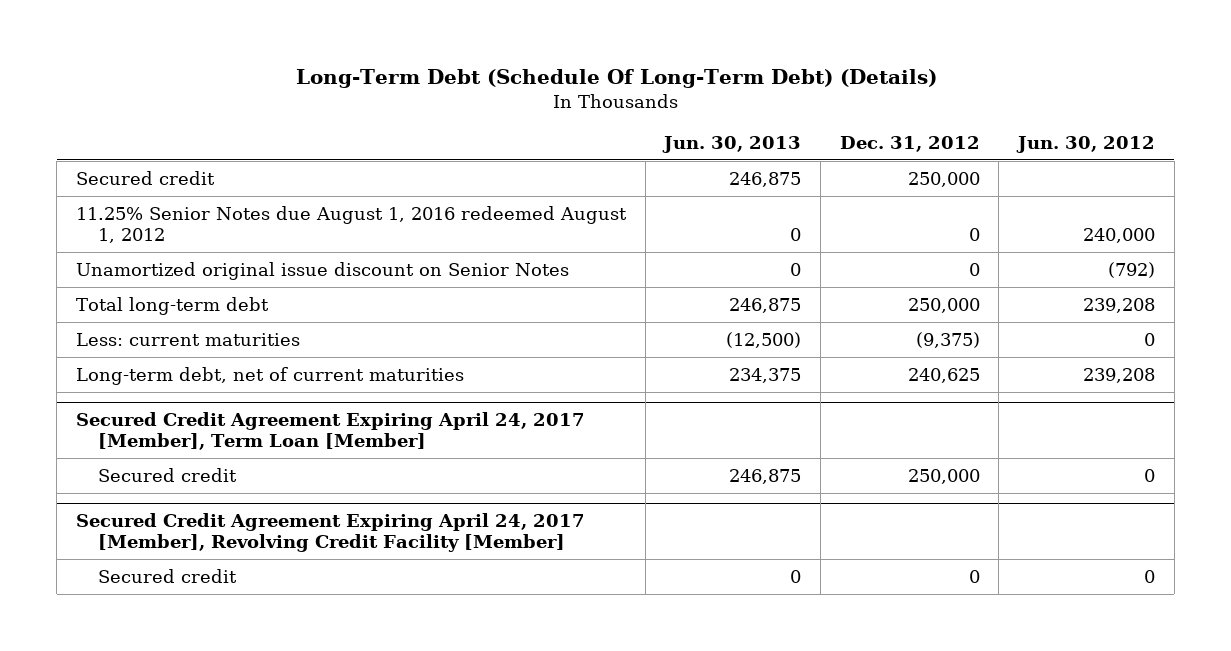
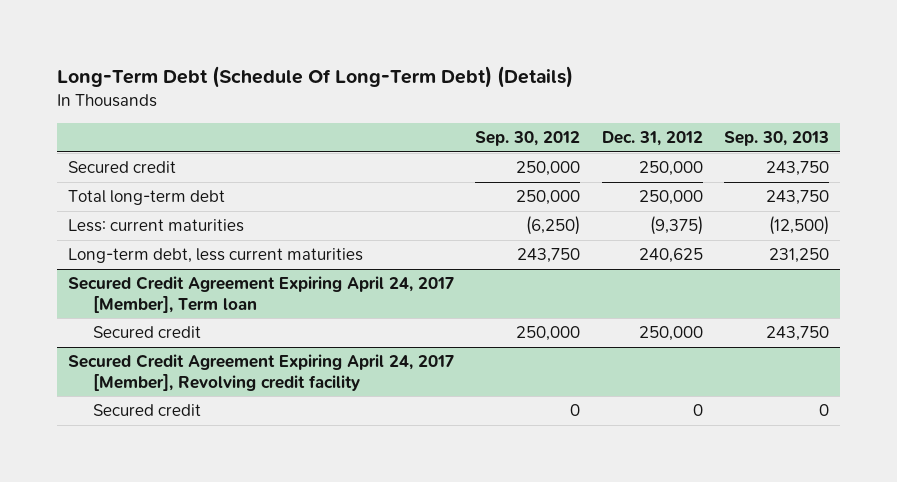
[662,135,802,153] Jun. 30, 2013 -> none
[1015,135,1155,153] Jun. 30, 2012 -> none
none -> [475,131,581,147] Sep. 30, 2012
none -> [724,131,830,147] Sep. 30, 2013
[76,205,628,243] 11.25% Senior Notes due August 1, 2016 redeemed August 1, 2012 -> none
[76,261,570,280] Unamortized original issue discount on Senior Notes -> none
[76,366,465,385] Long-term debt, net of current maturities -> [67,248,363,264] Long-term debt, less current maturities
[76,412,586,451] Secured Credit Agreement Expiring April 24, 2017 [Member], Term Loan [Member] -> [67,276,454,313] Secured Credit Agreement Expiring April 24, 2017 [Member], Term loan
[76,513,586,553] Secured Credit Agreement Expiring April 24, 2017 [Member], Revolving Credit Facility [Member] -> [67,354,454,391] Secured Credit Agreement Expiring April 24, 2017 [Member], Revolving credit facility

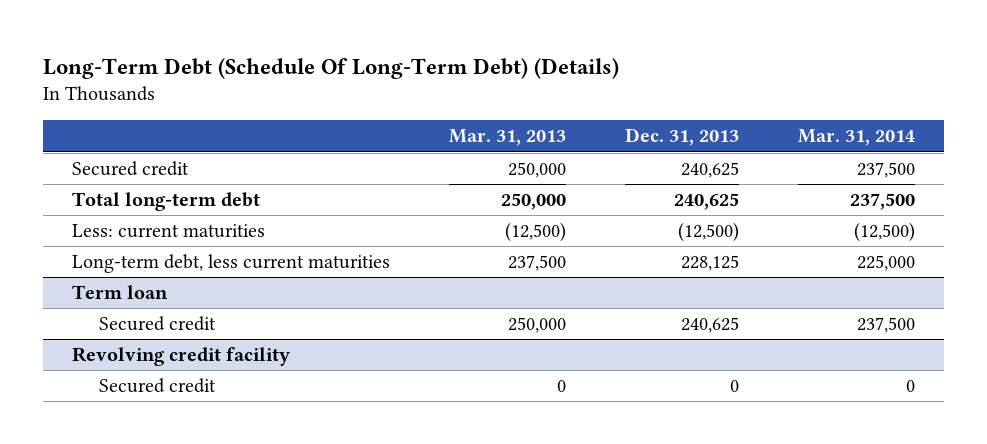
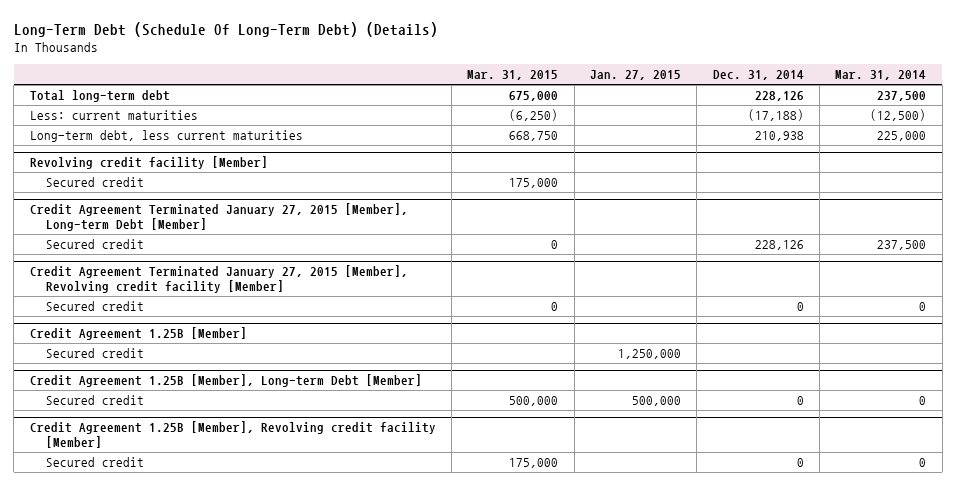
[449,129,567,147] Mar. 31, 2013 -> none
[625,128,740,147] Dec. 31, 2013 -> none
none -> [467,70,559,81] Mar. 31, 2015
none -> [590,70,682,81] Jan. 27, 2015
none -> [712,70,804,81] Dec. 31, 2014
[72,161,190,177] Secured credit -> none
[72,285,169,300] Term loan -> none
none -> [29,156,268,170] Revolving credit facility [Member]
none -> [45,177,144,188] Secured credit
none -> [29,203,408,232] Credit Agreement Terminated January 27, 2015 [Member], Long-term Debt [Member]
[72,347,292,367] Revolving credit facility -> none
none -> [29,265,408,294] Credit Agreement Terminated January 27, 2015 [Member], Revolving credit facility [Member]
none -> [29,327,247,341] Credit Agreement 1.25B [Member]
none -> [45,348,144,359] Secured credit
none -> [29,374,422,388] Credit Agreement 1.25B [Member], Long-term Debt [Member]
none -> [45,395,144,406] Secured credit
none -> [29,421,436,449] Credit Agreement 1.25B [Member], Revolving credit facility [Member]
none -> [45,457,144,468] Secured credit

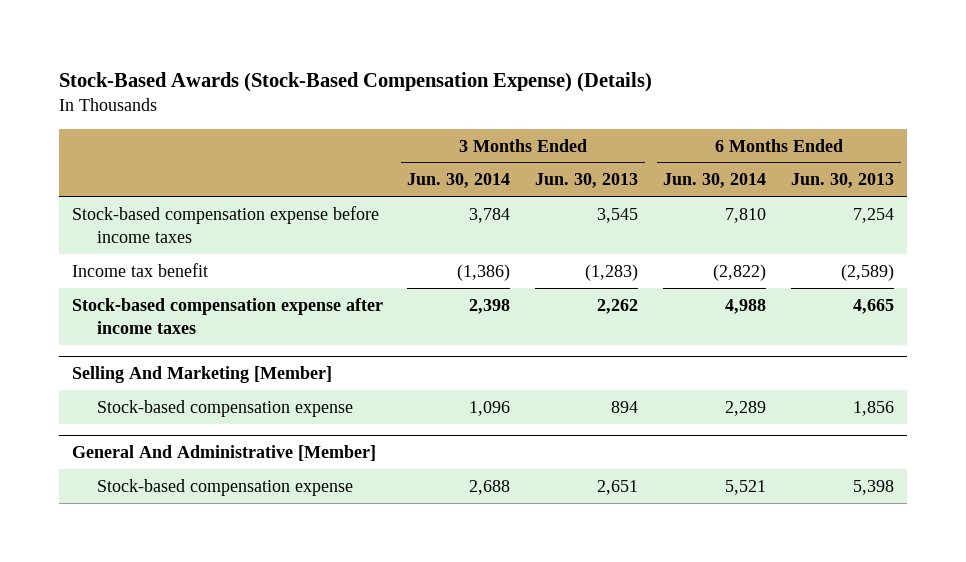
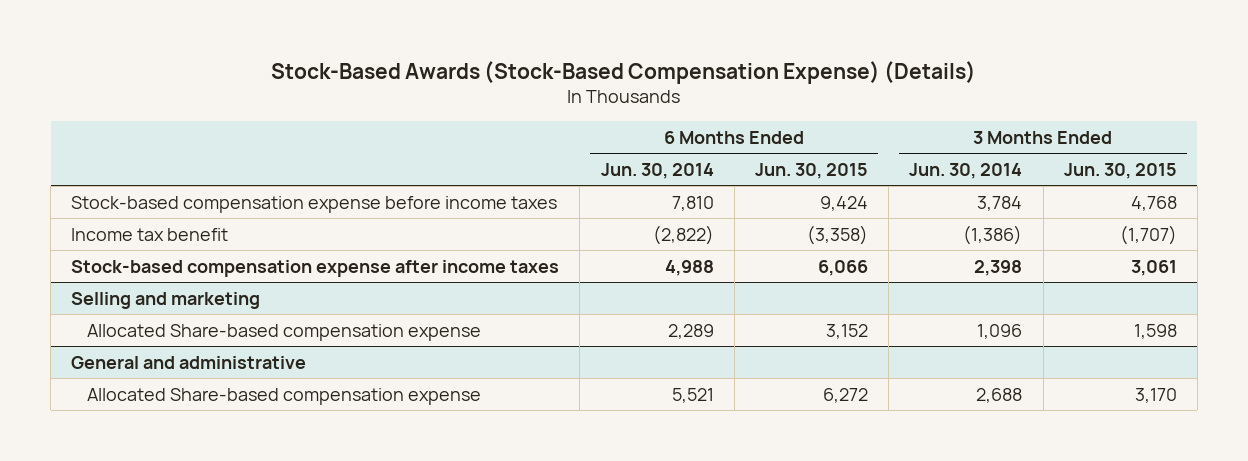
[535,173,639,189] Jun. 30, 2013 -> none
[791,173,895,189] Jun. 30, 2013 -> none
none -> [755,162,869,179] Jun. 30, 2015
none -> [1063,162,1177,179] Jun. 30, 2015
[71,366,332,384] Selling And Marketing [Member] -> [71,291,261,309] Selling and marketing
[97,399,354,417] Stock-based compensation expense -> [86,323,481,341] Allocated Share-based compensation expense
[71,445,376,462] General And Administrative [Member] -> [71,355,307,369] General and administrative
[97,478,354,496] Stock-based compensation expense -> [86,387,481,405] Allocated Share-based compensation expense

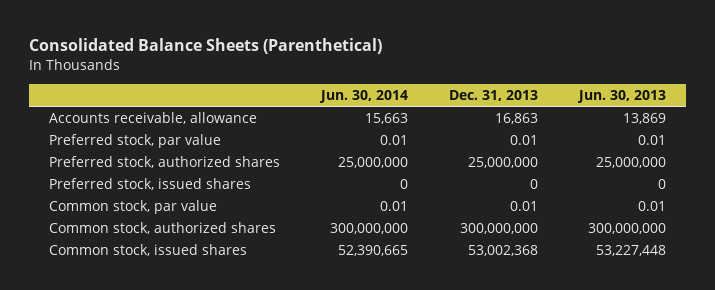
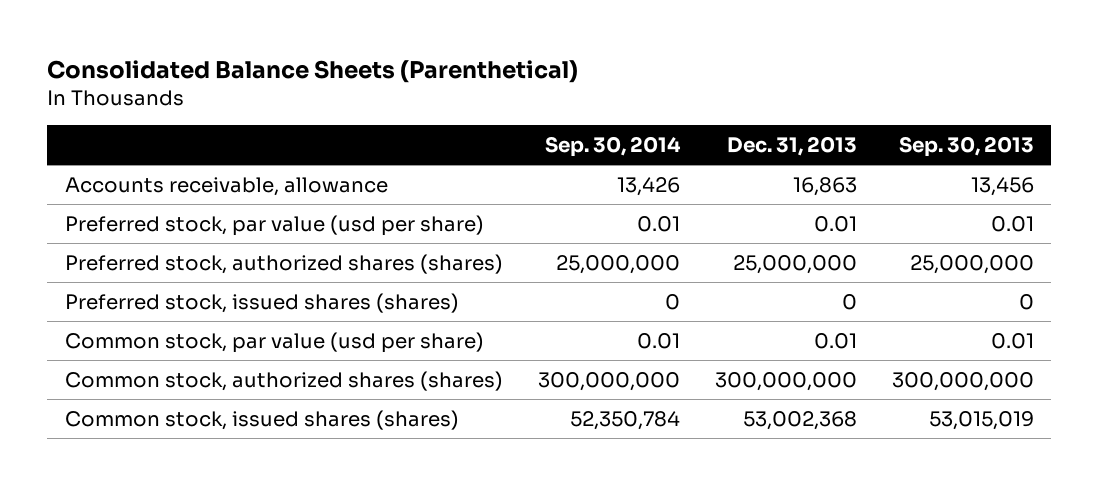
[319,89,409,103] Jun. 30, 2014 -> none
[576,89,666,103] Jun. 30, 2013 -> none
none -> [544,136,681,158] Sep. 30, 2014
none -> [898,136,1034,158] Sep. 30, 2013
[49,134,222,149] Preferred stock, par value -> [64,214,484,236] Preferred stock, par value (usd per share)
[49,156,281,169] Preferred stock, authorized shares -> [64,253,503,274] Preferred stock, authorized shares (shares)
[49,178,252,191] Preferred stock, issued shares -> [64,292,459,313] Preferred stock, issued shares (shares)
[49,200,218,215] Common stock, par value -> [64,331,484,353] Common stock, par value (usd per share)
[49,222,277,235] Common stock, authorized shares -> [64,370,503,391] Common stock, authorized shares (shares)
[49,244,248,257] Common stock, issued shares -> [64,409,459,430] Common stock, issued shares (shares)

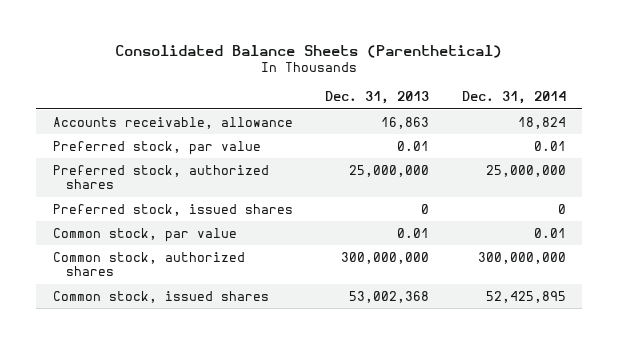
[544,136,681,158] Sep. 30, 2014 -> none
[898,136,1034,158] Sep. 30, 2013 -> none
none -> [462,91,567,105] Dec. 31, 2014
[64,214,484,236] Preferred stock, par value (usd per share) -> [52,140,261,155] Preferred stock, par value
[64,253,503,274] Preferred stock, authorized shares (shares) -> [52,164,269,190] Preferred stock, authorized shares
[64,292,459,313] Preferred stock, issued shares (shares) -> [52,203,293,216] Preferred stock, issued shares
[64,331,484,353] Common stock, par value (usd per share) -> [52,227,237,242] Common stock, par value
[64,370,503,391] Common stock, authorized shares (shares) -> [52,251,245,277] Common stock, authorized shares
[64,409,459,430] Common stock, issued shares (shares) -> [52,290,269,303] Common stock, issued shares

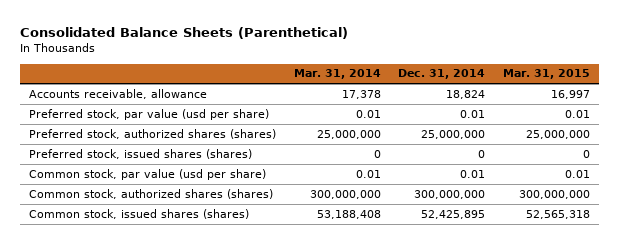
[325,91,430,105] Dec. 31, 2013 -> none
none -> [293,69,381,80] Mar. 31, 2014
none -> [502,69,590,80] Mar. 31, 2015
[52,140,261,155] Preferred stock, par value -> [28,108,269,120] Preferred stock, par value (usd per share)
[52,164,269,190] Preferred stock, authorized shares -> [28,128,276,139] Preferred stock, authorized shares (shares)
[52,203,293,216] Preferred stock, issued shares -> [28,148,252,159] Preferred stock, issued shares (shares)
[52,227,237,242] Common stock, par value -> [28,168,266,180] Common stock, par value (usd per share)
[52,251,245,277] Common stock, authorized shares -> [28,188,273,199] Common stock, authorized shares (shares)
[52,290,269,303] Common stock, issued shares -> [28,208,249,219] Common stock, issued shares (shares)

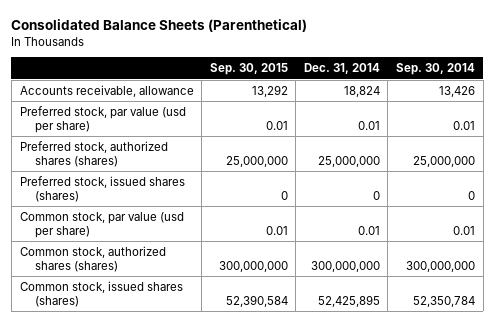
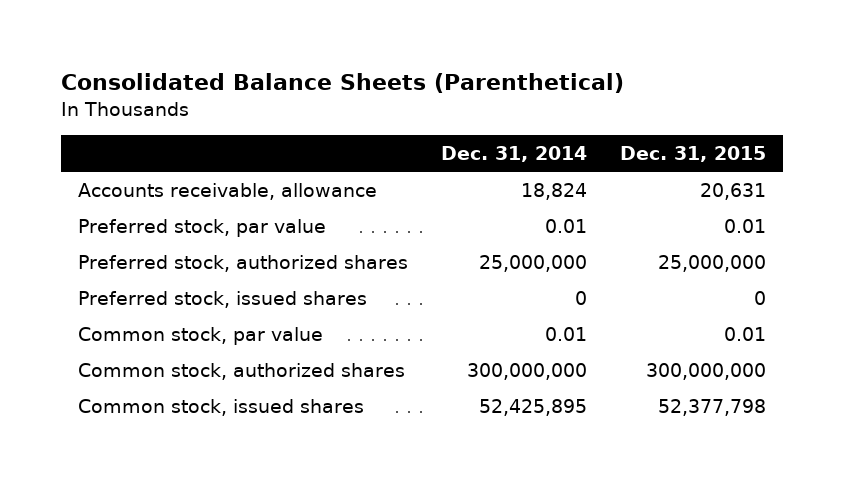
[209,63,288,76] Sep. 30, 2015 -> none
[396,63,476,76] Sep. 30, 2014 -> none
none -> [620,145,767,162] Dec. 31, 2015
[19,105,186,133] Preferred stock, par value (usd per share) -> [77,219,326,238] Preferred stock, par value
[19,140,168,167] Preferred stock, authorized shares (shares) -> [77,255,408,273] Preferred stock, authorized shares
[19,175,185,202] Preferred stock, issued shares (shares) -> [77,291,367,309] Preferred stock, issued shares
[19,211,184,238] Common stock, par value (usd per share) -> [77,327,323,346] Common stock, par value
[19,245,166,272] Common stock, authorized shares (shares) -> [77,363,405,381] Common stock, authorized shares
[19,280,183,307] Common stock, issued shares (shares) -> [77,399,364,417] Common stock, issued shares

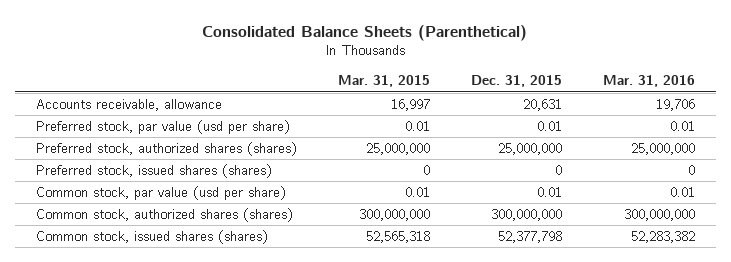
[441,145,588,162] Dec. 31, 2014 -> none
none -> [337,75,430,88] Mar. 31, 2015
none -> [603,75,696,88] Mar. 31, 2016
[77,219,326,238] Preferred stock, par value -> [35,119,290,134] Preferred stock, par value (usd per share)
[77,255,408,273] Preferred stock, authorized shares -> [35,141,297,156] Preferred stock, authorized shares (shares)
[77,291,367,309] Preferred stock, issued shares -> [35,163,272,178] Preferred stock, issued shares (shares)
[77,327,323,346] Common stock, par value -> [35,185,286,200] Common stock, par value (usd per share)
[77,363,405,381] Common stock, authorized shares -> [35,207,293,222] Common stock, authorized shares (shares)
[77,399,364,417] Common stock, issued shares -> [35,229,268,244] Common stock, issued shares (shares)

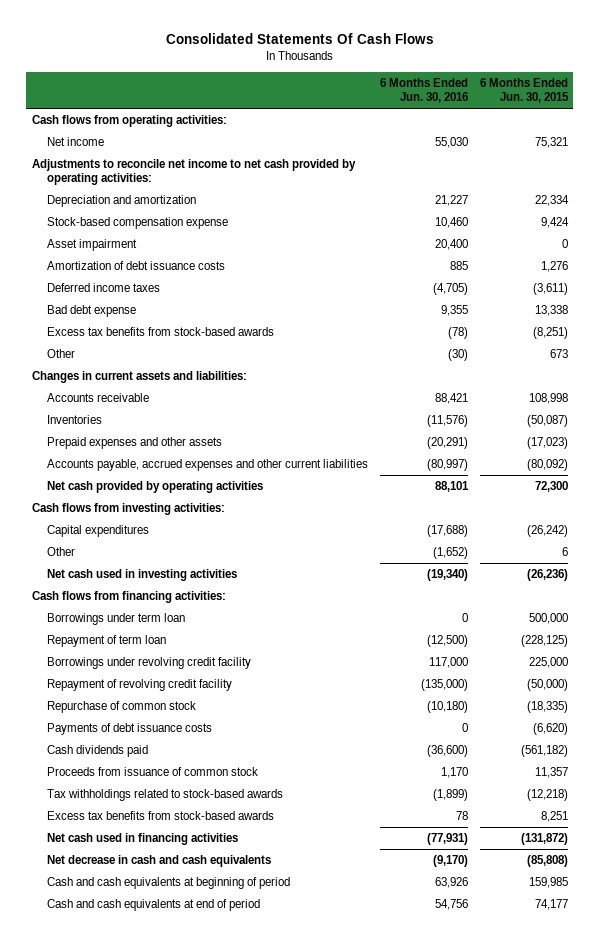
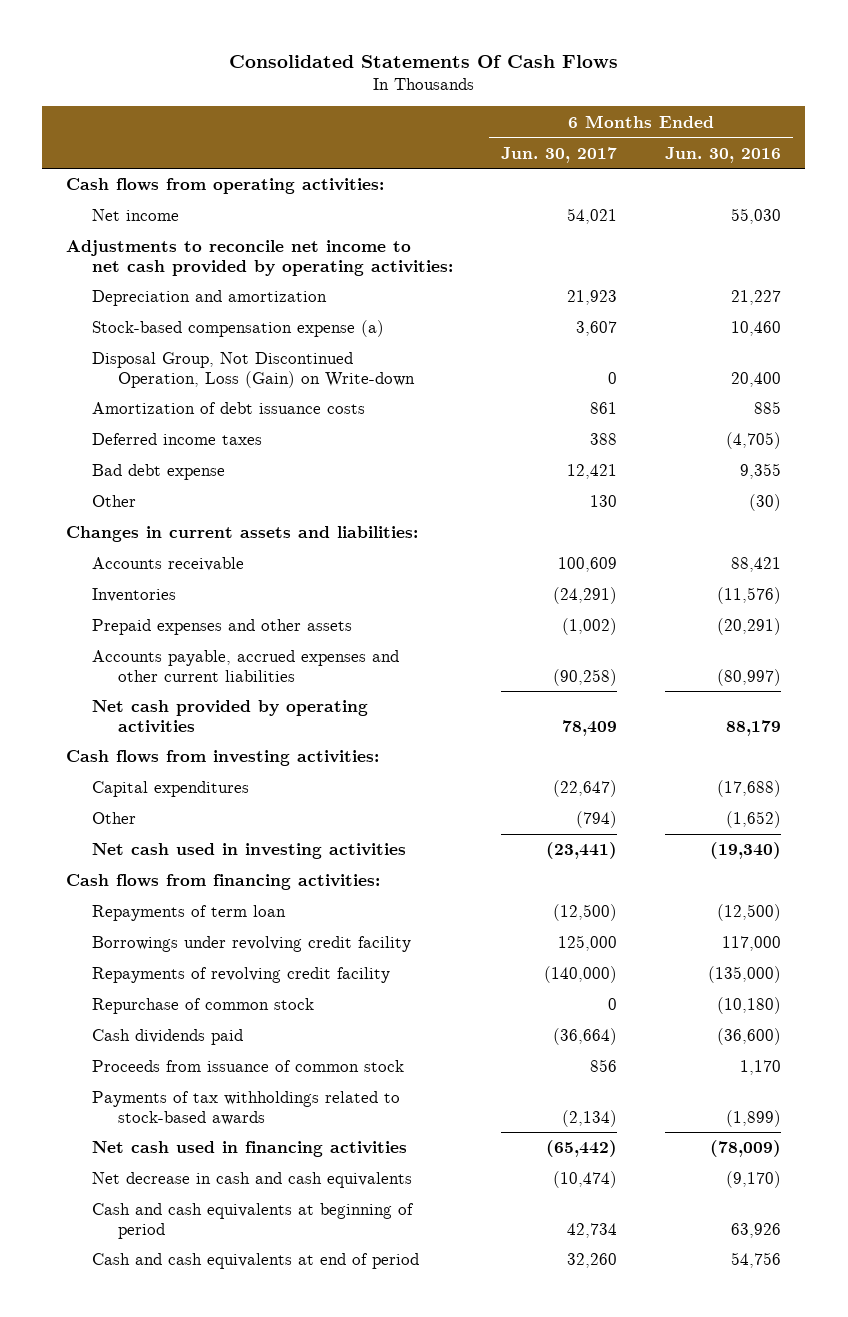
[479,78,569,104] 6 Months Ended Jun. 30, 2015 -> none
none -> [501,146,618,163] Jun. 30, 2017
[46,239,137,252] Asset impairment -> none
[46,217,228,230] Stock-based compensation expense -> [92,320,385,338] Stock-based compensation expense (a)
none -> [92,352,415,388] Disposal Group, Not Discontinued Operation, Loss (Gain) on Write-down
[46,327,274,337] Excess tax benefits from stock-based awards -> none
[434,481,469,493] 88,101 -> [726,719,782,736] 88,179
[46,613,185,626] Borrowings under term loan -> none
[46,635,166,648] Repayment of term loan -> [92,905,287,922] Repayments of term loan
[46,679,232,692] Repayment of revolving credit facility -> [92,967,391,984] Repayments of revolving credit facility
[46,723,212,736] Payments of debt issuance costs -> none
[46,811,274,821] Excess tax benefits from stock-based awards -> none
[46,789,283,802] Tax withholdings related to stock-based awards -> [92,1091,401,1125] Payments of tax withholdings related to stock-based awards
[426,833,468,846] (77,931) -> [710,1140,782,1158] (78,009)

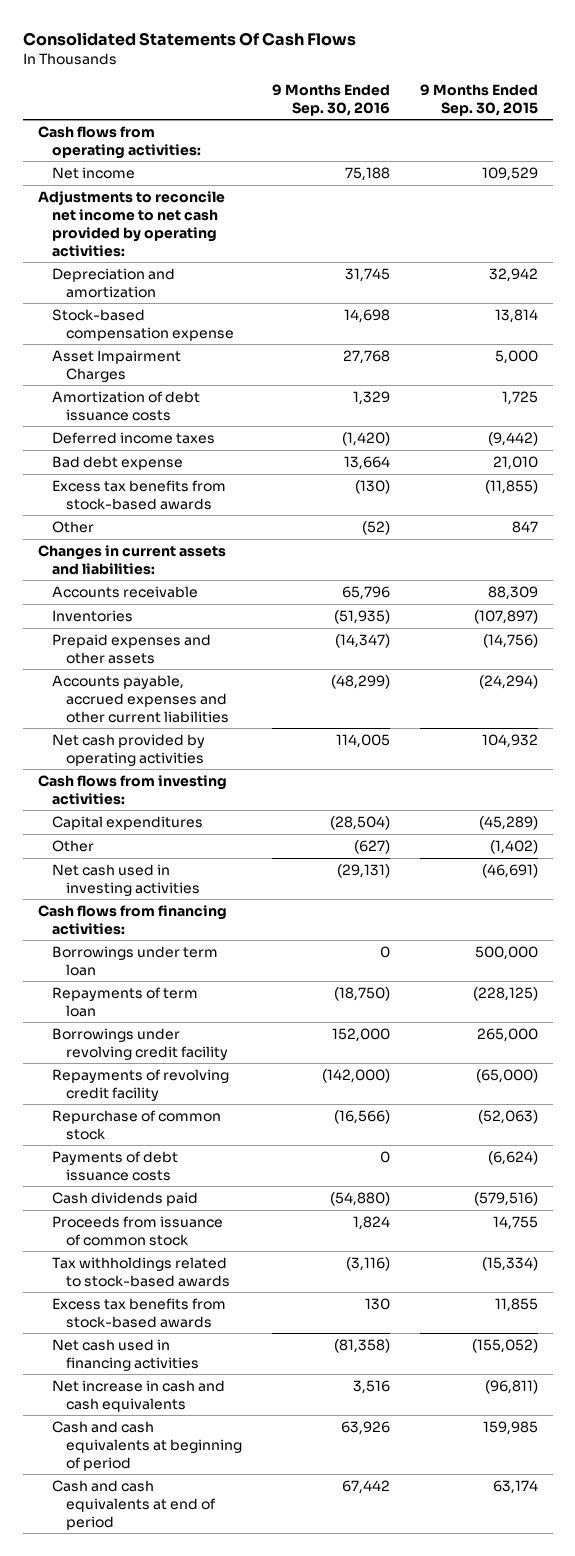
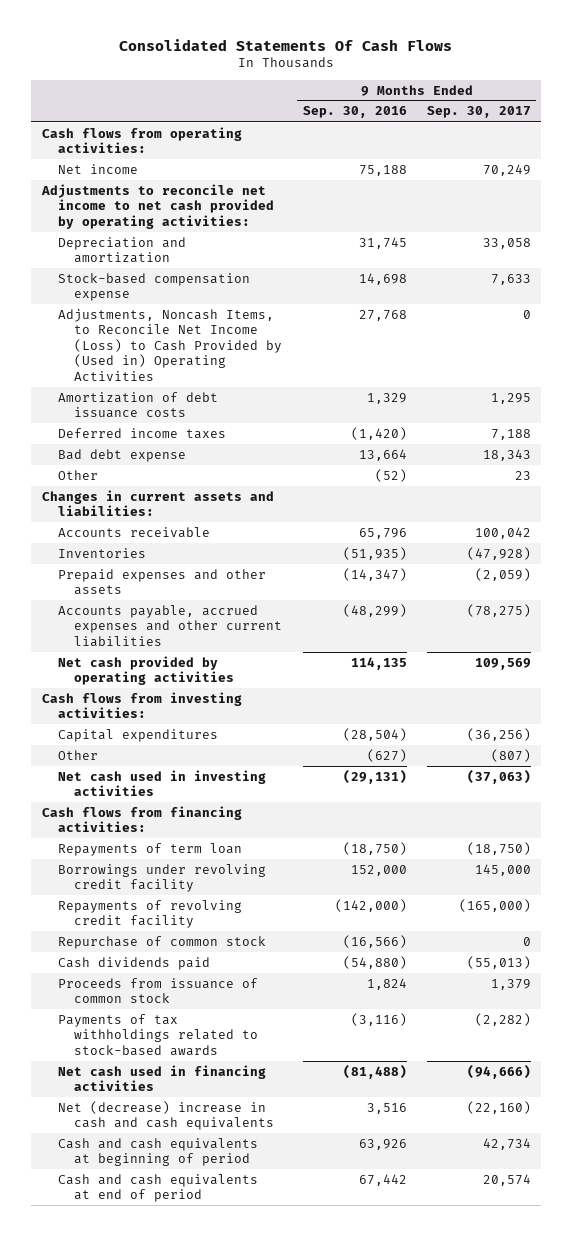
[419,83,538,116] 9 Months Ended Sep. 30, 2015 -> none
none -> [427,106,532,119] Sep. 30, 2017
[51,349,181,382] Asset Impairment Charges -> [57,308,283,381] Adjustments, Noncash Items, to Reconcile Net Income (Loss) to Cash Provided by (Used in) Operating Activities
[51,479,226,510] Excess tax benefits from stock-based awards -> none
[335,733,390,748] 114,005 -> [350,656,407,670] 114,135
[51,945,218,976] Borrowings under term loan -> none
[51,1150,178,1181] Payments of debt issuance costs -> none
[51,1297,226,1328] Excess tax benefits from stock-based awards -> none
[51,1256,230,1287] Tax withholdings related to stock-based awards -> [57,1013,259,1056] Payments of tax withholdings related to stock-based awards
[333,1338,390,1353] (81,358) -> [342,1064,407,1079] (81,488)
[51,1379,225,1412] Net increase in cash and cash equivalents -> [57,1100,275,1131] Net (decrease) increase in cash and cash equivalents

